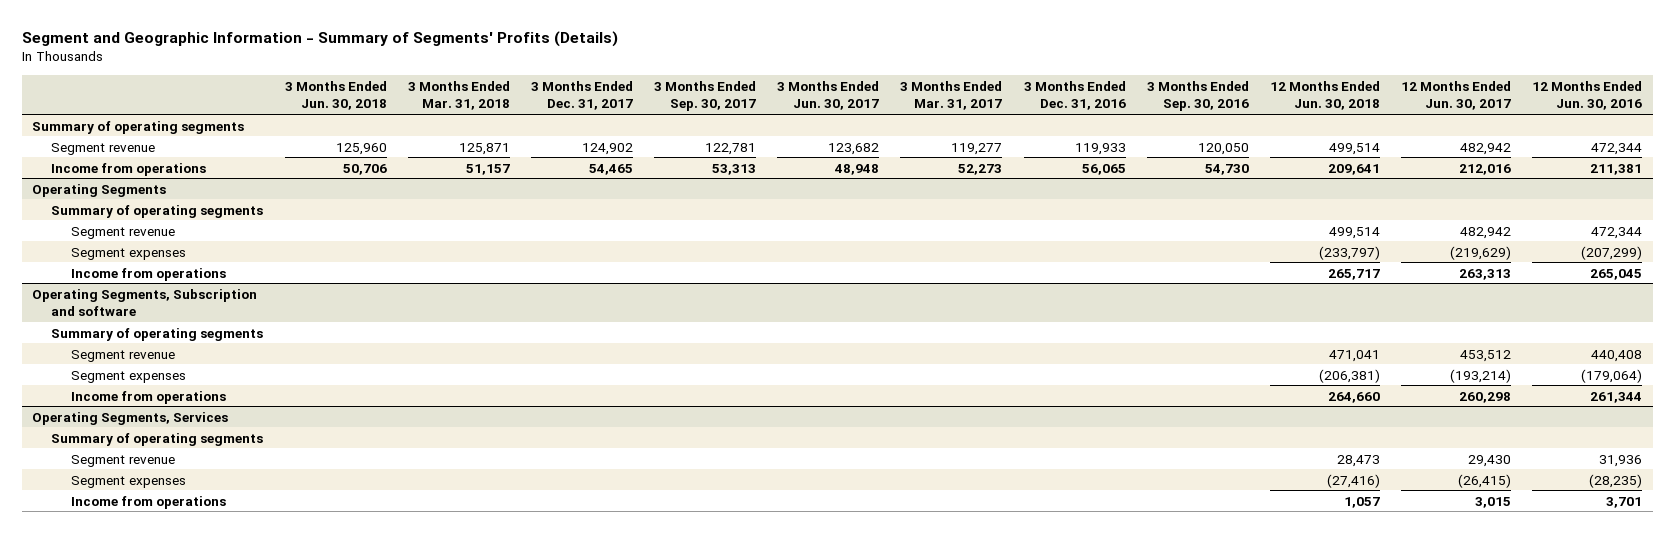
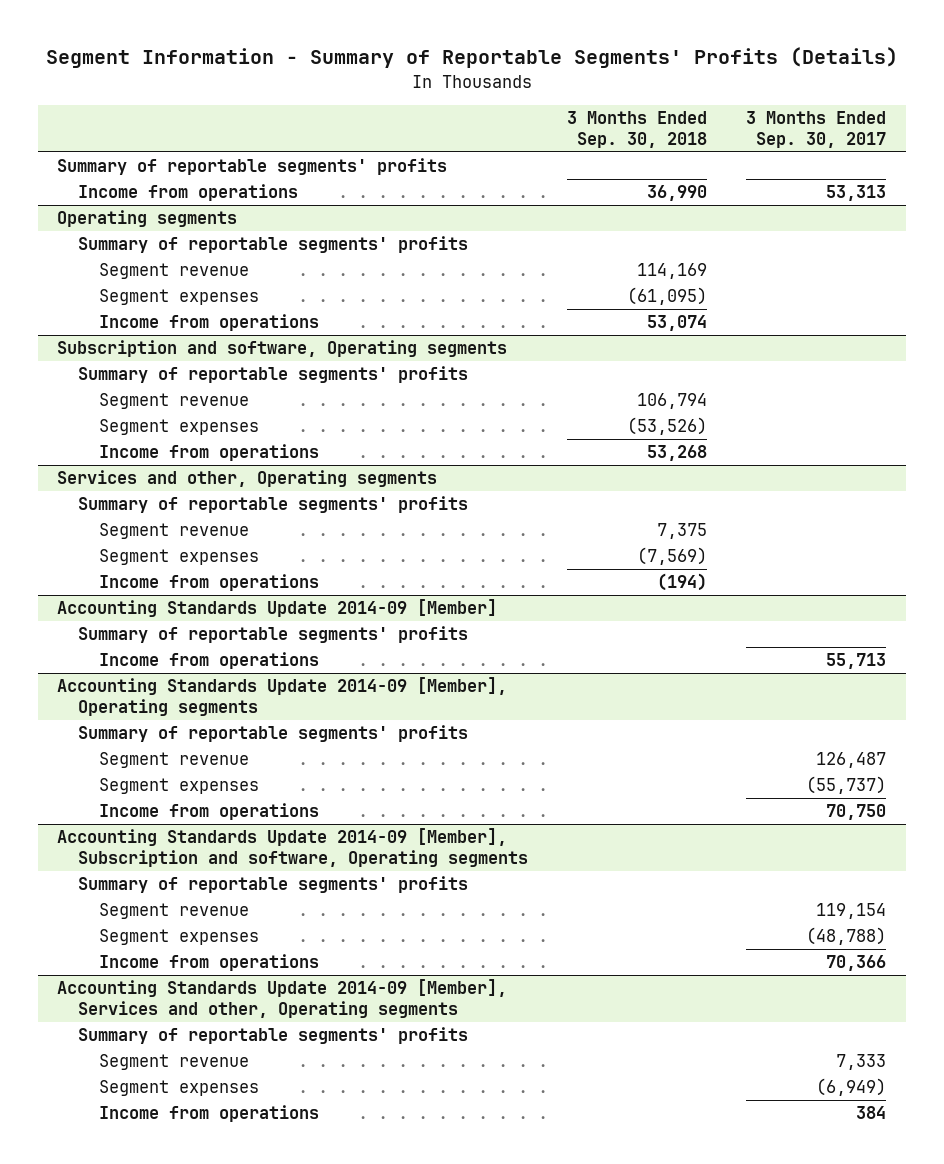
[21,30,618,47] Segment and Geographic Information - Summary of Segments' Profits (Details) -> [45,47,898,69] Segment Information - Summary of Reportable Segments' Profits (Details)
[284,80,387,111] 3 Months Ended Jun. 30, 2018 -> none
[407,80,510,111] 3 Months Ended Mar. 31, 2018 -> none
[530,80,633,111] 3 Months Ended Dec. 31, 2017 -> none
[777,80,880,111] 3 Months Ended Jun. 30, 2017 -> none
[900,80,1003,111] 3 Months Ended Mar. 31, 2017 -> none
[1023,80,1126,111] 3 Months Ended Dec. 31, 2016 -> none
[1146,80,1249,112] 3 Months Ended Sep. 30, 2016 -> none
[1270,80,1381,111] 12 Months Ended Jun. 30, 2018 -> none
[1401,80,1512,111] 12 Months Ended Jun. 30, 2017 -> none
[1532,80,1643,111] 12 Months Ended Jun. 30, 2016 -> none
none -> [567,110,708,148] 3 Months Ended Sep. 30, 2018
[51,142,156,155] Segment revenue -> none
[32,120,245,134] Summary of operating segments -> [57,158,448,176] Summary of reportable segments' profits
[32,183,167,197] Operating Segments -> [57,210,238,228] Operating segments
[51,204,264,218] Summary of operating segments -> [78,236,469,254] Summary of reportable segments' profits
[32,288,258,317] Operating Segments, Subscription and software -> [57,340,508,358] Subscription and software, Operating segments
[51,327,264,341] Summary of operating segments -> [78,366,469,384] Summary of reportable segments' profits
[32,411,229,425] Operating Segments, Services -> [57,470,438,488] Services and other, Operating segments
[51,432,264,446] Summary of operating segments -> [78,496,469,514] Summary of reportable segments' profits
none -> [57,599,498,618] Accounting Standards Update 2014-09 [Member]
none -> [78,626,469,644] Summary of reportable segments' profits
none -> [98,652,319,670] Income from operations
none -> [57,677,508,717] Accounting Standards Update 2014-09 [Member], Operating segments
none -> [78,725,469,743] Summary of reportable segments' profits
none -> [98,752,249,769] Segment revenue
none -> [98,778,259,795] Segment expenses
none -> [98,803,319,821] Income from operations
none -> [57,828,529,868] Accounting Standards Update 2014-09 [Member], Subscription and software, Operating segments
none -> [78,876,469,894] Summary of reportable segments' profits
none -> [98,903,249,920] Segment revenue
none -> [98,929,259,946] Segment expenses
none -> [98,954,319,972] Income from operations
none -> [57,979,508,1019] Accounting Standards Update 2014-09 [Member], Services and other, Operating segments
none -> [78,1027,469,1045] Summary of reportable segments' profits
none -> [98,1054,249,1071] Segment revenue
none -> [98,1080,259,1097] Segment expenses
none -> [98,1105,319,1123] Income from operations

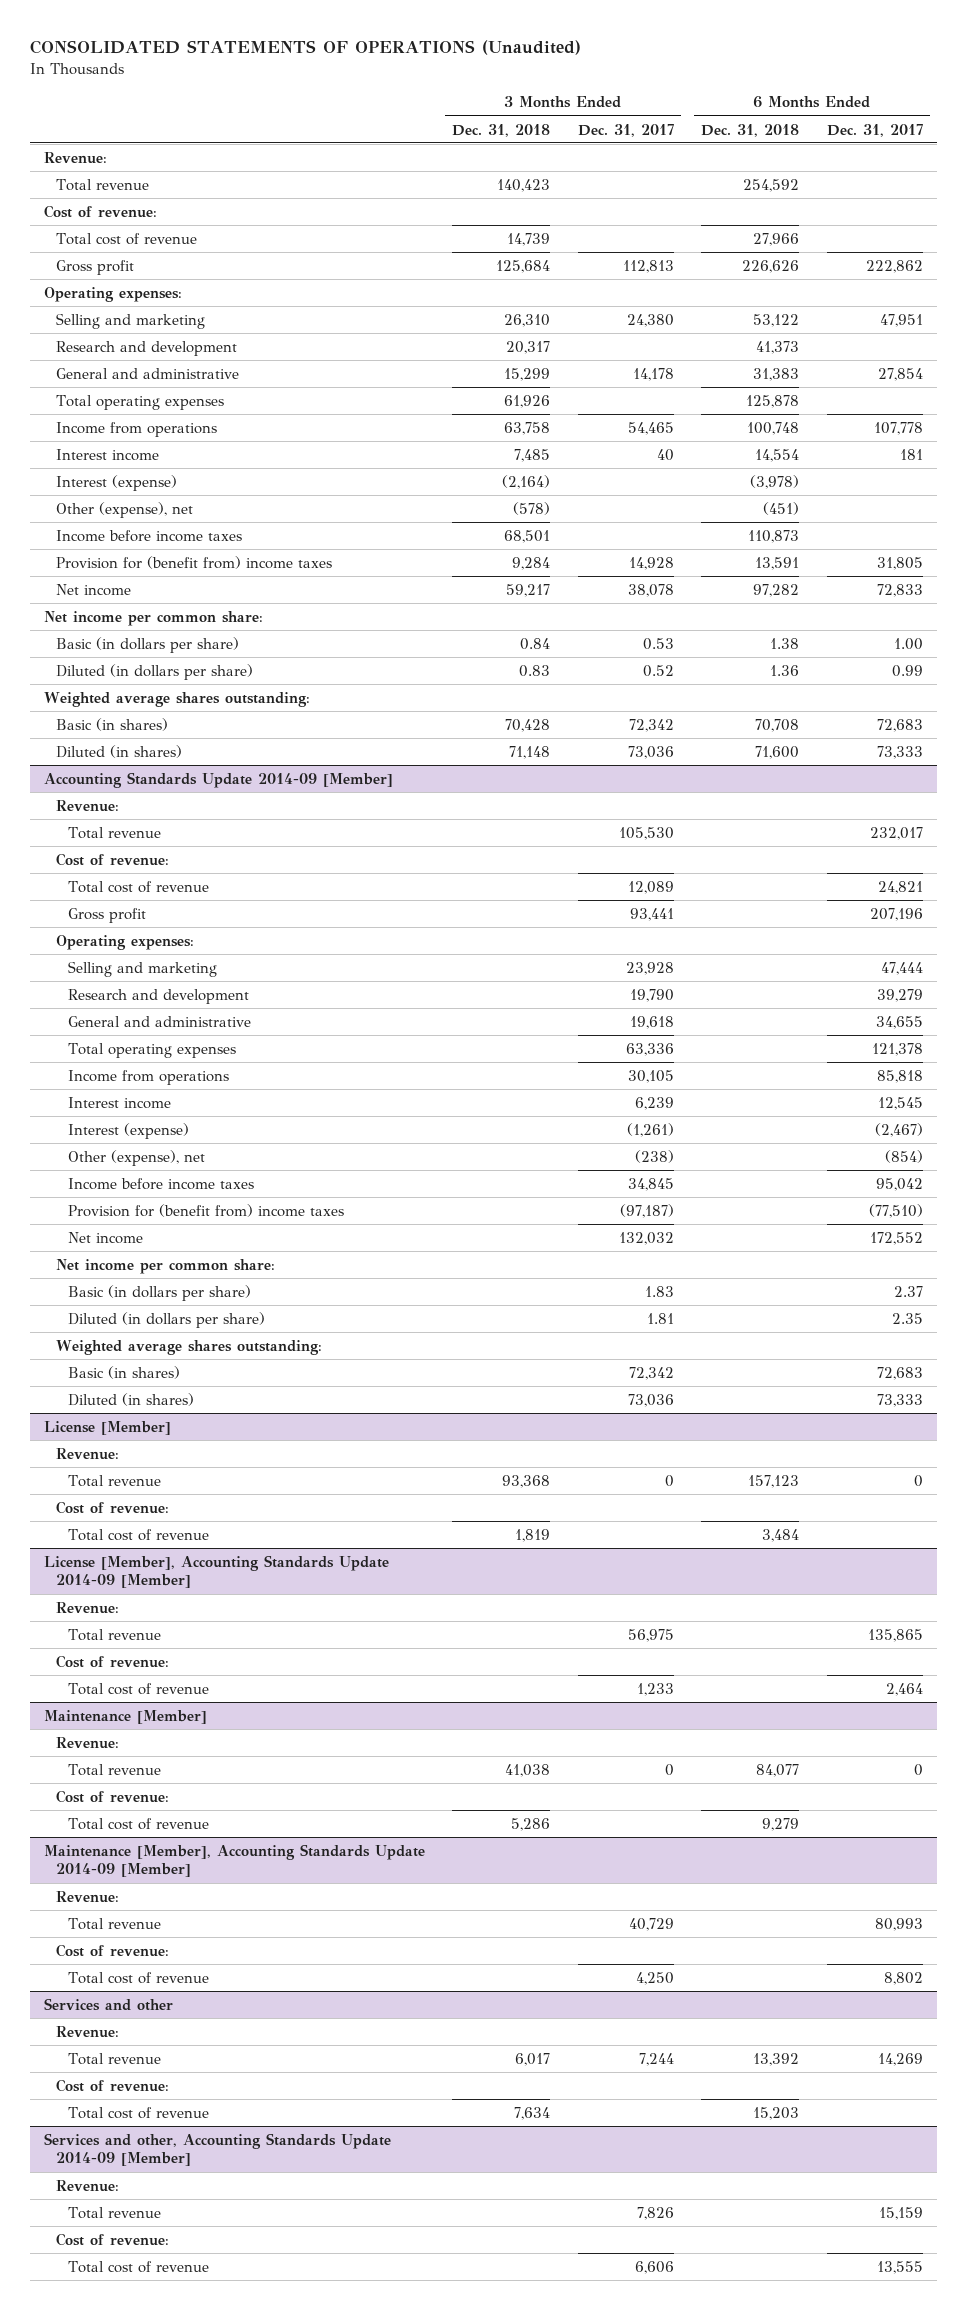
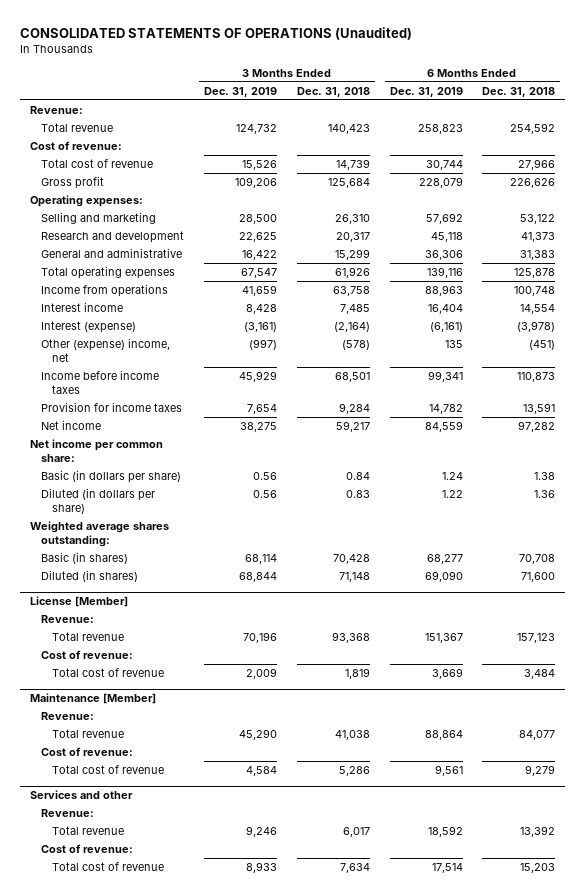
[577,123,674,137] Dec. 31, 2017 -> none
[826,123,923,137] Dec. 31, 2017 -> none
none -> [203,86,277,97] Dec. 31, 2019
none -> [389,86,463,97] Dec. 31, 2019
[55,501,193,518] Other (expense), net -> [40,338,170,363] Other (expense) income, net
[55,555,332,569] Provision for (benefit from) income taxes -> [40,402,182,413] Provision for income taxes
[43,771,393,788] Accounting Standards Update 2014-09 [Member] -> none
[55,799,119,812] Revenue: -> none
[67,826,161,839] Total revenue -> none
[55,852,169,866] Cost of revenue: -> none
[67,880,209,893] Total cost of revenue -> none
[67,907,146,923] Gross profit -> none
[55,934,194,950] Operating expenses: -> none
[67,960,217,977] Selling and marketing -> none
[67,988,249,1004] Research and development -> none
[67,1015,251,1027] General and administrative -> none
[67,1042,236,1058] Total operating expenses -> none
[67,1069,229,1085] Income from operations -> none
[67,1096,171,1109] Interest income -> none
[67,1122,189,1139] Interest (expense) -> none
[67,1149,205,1166] Other (expense), net -> none
[67,1177,254,1190] Income before income taxes -> none
[67,1203,344,1217] Provision for (benefit from) income taxes -> none
[67,1231,143,1244] Net income -> none
[55,1258,275,1274] Net income per common share: -> none
[67,1284,251,1301] Basic (in dollars per share) -> none
[67,1311,265,1328] Diluted (in dollars per share) -> none
[55,1339,322,1355] Weighted average shares outstanding: -> none
[67,1365,180,1379] Basic (in shares) -> none
[67,1392,194,1406] Diluted (in shares) -> none
[43,1554,389,1589] License [Member], Accounting Standards Update 2014-09 [Member] -> none
[55,1601,119,1614] Revenue: -> none
[67,1628,161,1641] Total revenue -> none
[55,1654,169,1668] Cost of revenue: -> none
[67,1682,209,1695] Total cost of revenue -> none
[43,1843,425,1878] Maintenance [Member], Accounting Standards Update 2014-09 [Member] -> none
[55,1890,119,1903] Revenue: -> none
[67,1917,161,1930] Total revenue -> none
[55,1943,169,1957] Cost of revenue: -> none
[67,1971,209,1984] Total cost of revenue -> none
[43,2132,391,2167] Services and other, Accounting Standards Update 2014-09 [Member] -> none
[55,2179,119,2192] Revenue: -> none
[67,2206,161,2219] Total revenue -> none
[55,2232,169,2246] Cost of revenue: -> none
[67,2260,209,2273] Total cost of revenue -> none

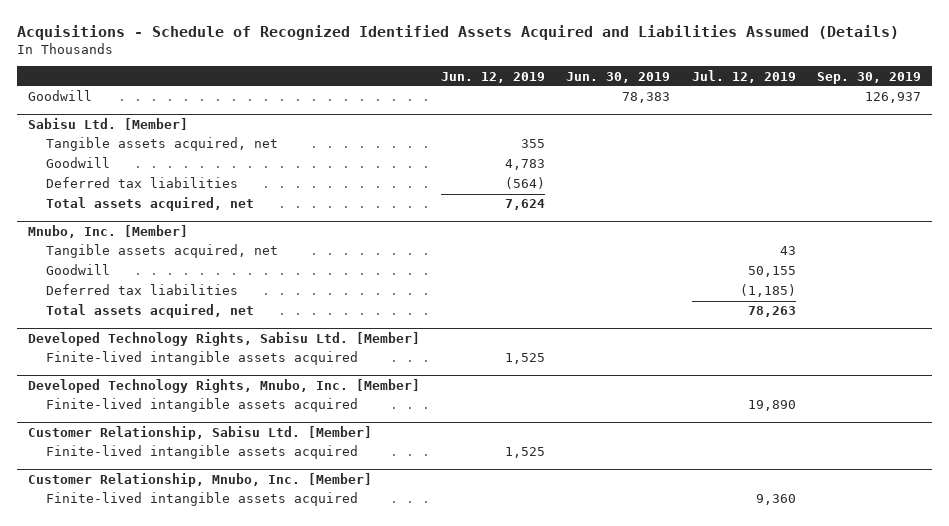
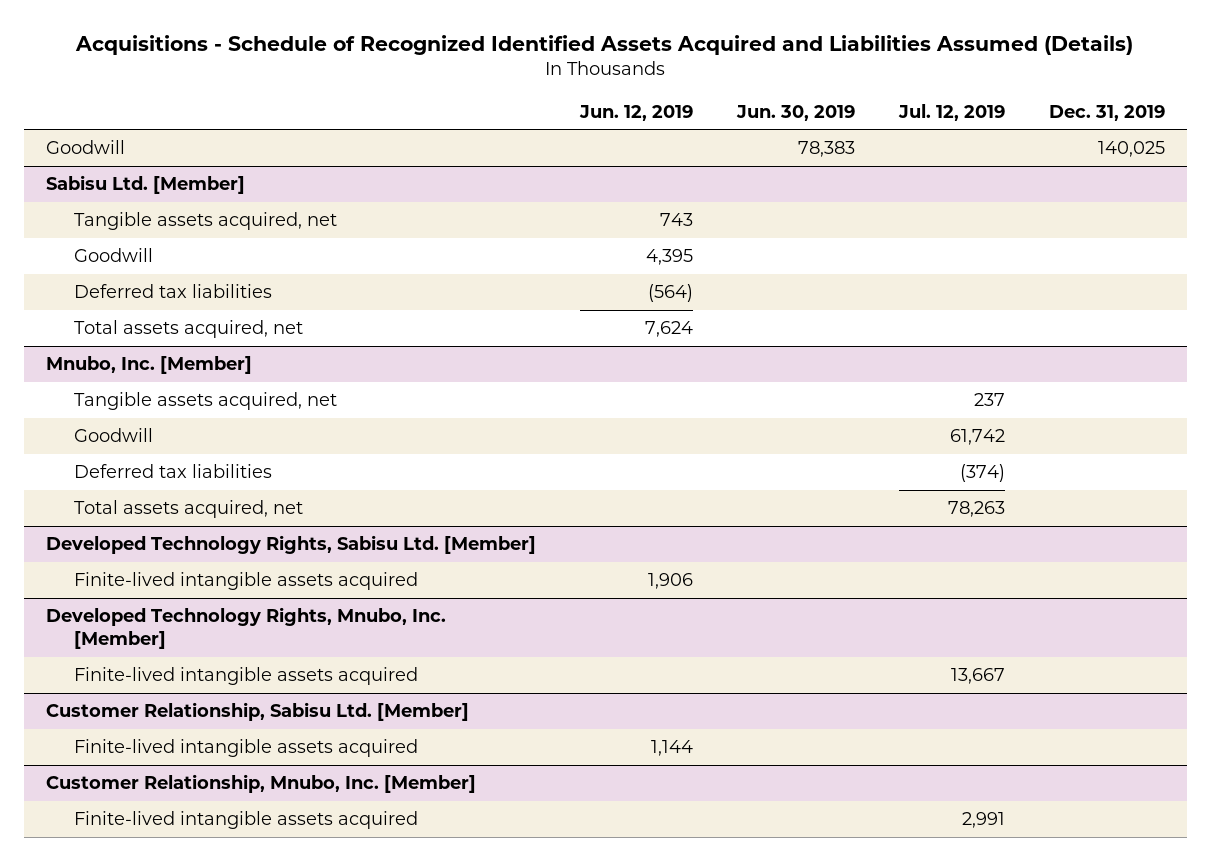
[817,71,922,84] Sep. 30, 2019 -> none
none -> [1048,104,1165,121] Dec. 31, 2019
[520,139,545,149] 355 -> [659,213,693,227] 743
[504,159,545,171] 4,783 -> [645,249,693,266] 4,395
[779,246,796,256] 43 -> [973,393,1005,407] 237
[747,266,796,278] 50,155 -> [949,429,1005,446] 61,742
[739,284,796,298] (1,185) -> [959,464,1005,483] (374)
[504,353,545,365] 1,525 -> [647,573,693,590] 1,906
[747,400,796,412] 19,890 -> [950,668,1005,685] 13,667
[504,447,545,459] 1,525 -> [650,740,693,757] 1,144
[755,494,796,506] 9,360 -> [961,812,1005,829] 2,991

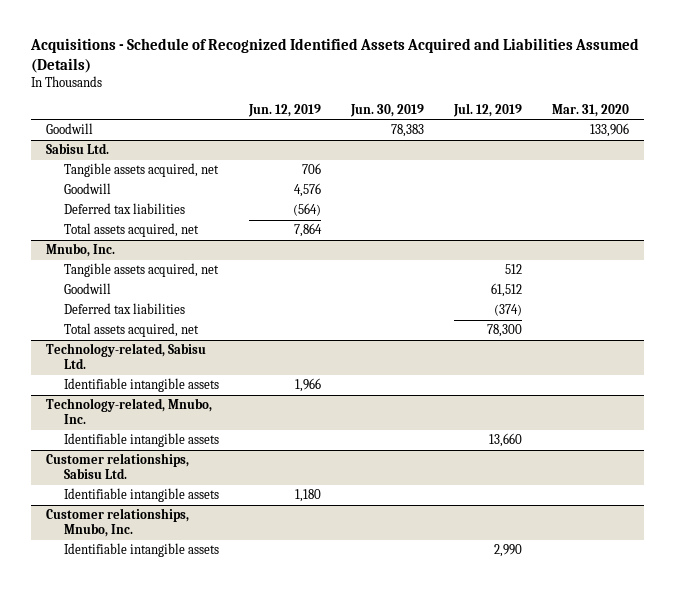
[1048,104,1165,121] Dec. 31, 2019 -> none
none -> [552,103,630,117] Mar. 31, 2020
[45,175,245,195] Sabisu Ltd. [Member] -> [45,143,109,155] Sabisu Ltd.
[659,213,693,227] 743 -> [302,163,322,175] 706
[645,249,693,266] 4,395 -> [294,183,322,198] 4,576
[644,321,693,338] 7,624 -> [294,223,323,238] 7,864
[45,356,252,375] Mnubo, Inc. [Member] -> [45,243,115,258] Mnubo, Inc.
[973,393,1005,407] 237 -> [505,264,523,275] 512
[949,429,1005,446] 61,742 -> [491,283,523,298] 61,512
[947,501,1005,518] 78,263 -> [487,324,523,338] 78,300
[45,535,536,555] Developed Technology Rights, Sabisu Ltd. [Member] -> [45,343,206,370] Technology-related, Sabisu Ltd.
[73,572,418,591] Finite-lived intangible assets acquired -> [64,378,220,393] Identifiable intangible assets
[647,573,693,590] 1,906 -> [295,378,322,393] 1,966
[45,607,446,649] Developed Technology Rights, Mnubo, Inc. [Member] -> [45,398,212,425] Technology-related, Mnubo, Inc.
[73,667,418,686] Finite-lived intangible assets acquired -> [64,433,220,448] Identifiable intangible assets
[950,668,1005,685] 13,667 -> [489,433,523,448] 13,660
[45,702,469,722] Customer Relationship, Sabisu Ltd. [Member] -> [45,453,189,480] Customer relationships, Sabisu Ltd.
[73,739,418,758] Finite-lived intangible assets acquired -> [64,488,220,503] Identifiable intangible assets
[650,740,693,757] 1,144 -> [295,489,322,503] 1,180
[45,774,476,794] Customer Relationship, Mnubo, Inc. [Member] -> [45,508,189,538] Customer relationships, Mnubo, Inc.
[73,811,418,830] Finite-lived intangible assets acquired -> [64,543,220,558] Identifiable intangible assets
[961,812,1005,829] 2,991 -> [494,544,523,558] 2,990

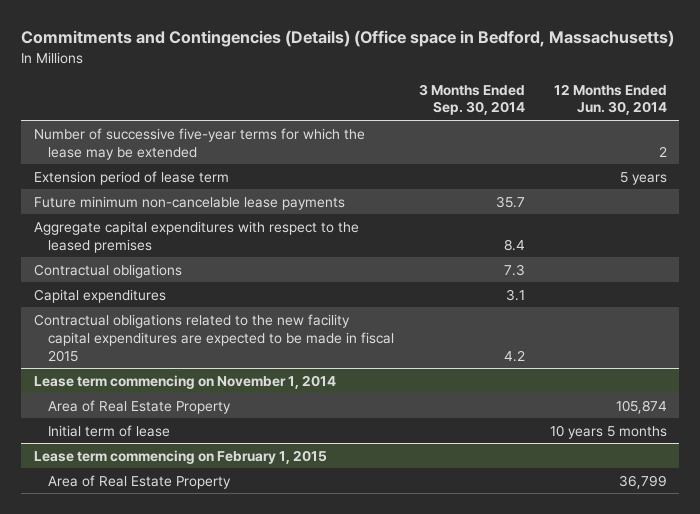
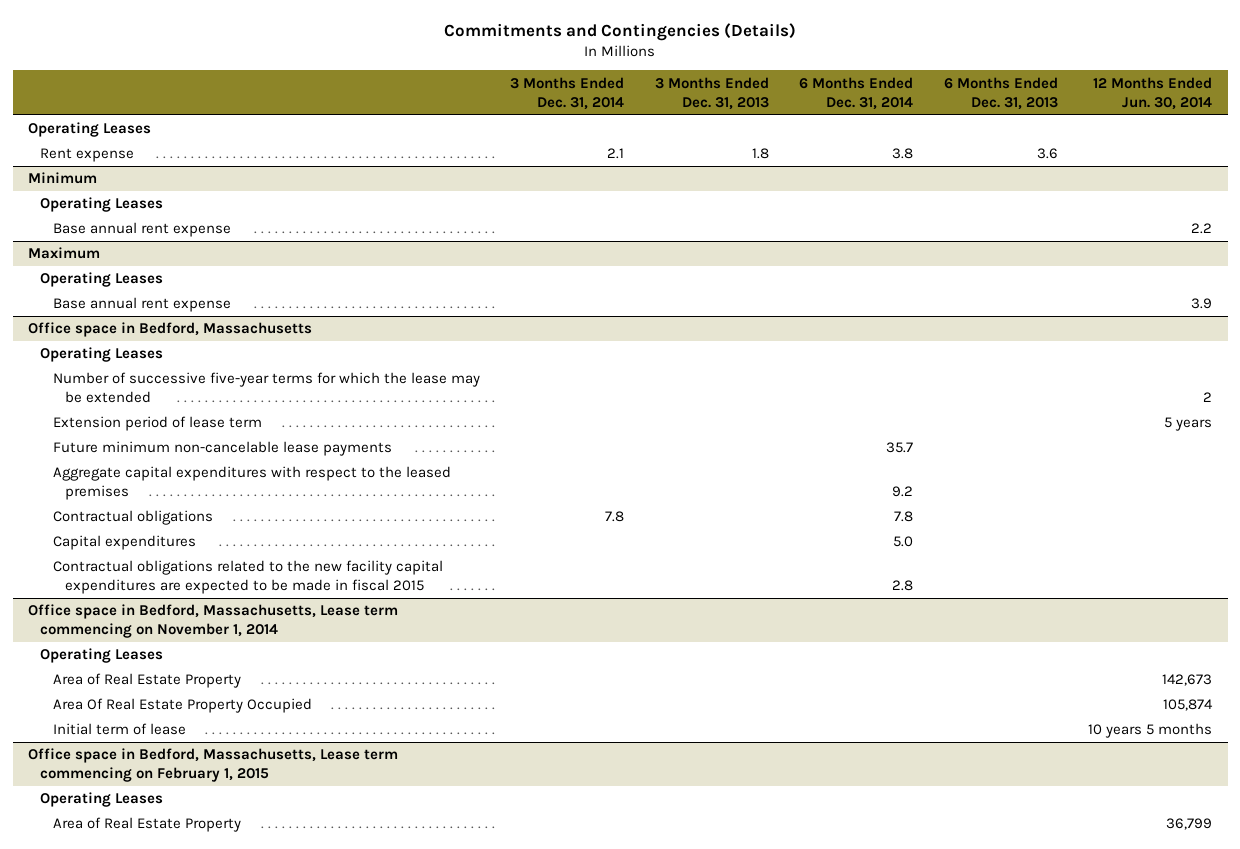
[21,30,675,48] Commitments and Contingencies (Details) (Office space in Bedford, Massachusetts) -> [444,22,797,41] Commitments and Contingencies (Details)
[418,83,525,116] 3 Months Ended Sep. 30, 2014 -> none
none -> [510,76,625,110] 3 Months Ended Dec. 31, 2014
none -> [654,76,769,110] 3 Months Ended Dec. 31, 2013
none -> [799,76,914,110] 6 Months Ended Dec. 31, 2014
none -> [943,76,1058,110] 6 Months Ended Dec. 31, 2013
[33,127,365,160] Number of successive five-year terms for which the lease may be extended -> none
[33,170,229,185] Extension period of lease term -> none
[33,195,345,210] Future minimum non-cancelable lease payments -> none
[33,220,359,253] Aggregate capital expenditures with respect to the leased premises -> none
[33,263,182,278] Contractual obligations -> none
[33,288,166,303] Capital expenditures -> none
[33,313,395,362] Contractual obligations related to the new facility capital expenditures are expected to be made in fiscal 2015 -> none
none -> [28,122,152,138] Operating Leases
none -> [40,148,135,163] Rent expense
none -> [28,172,98,185] Minimum
none -> [40,197,164,213] Operating Leases
none -> [52,222,231,238] Base annual rent expense
none -> [28,247,101,260] Maximum
none -> [40,272,164,288] Operating Leases
none -> [52,297,231,313] Base annual rent expense
none -> [28,322,313,338] Office space in Bedford, Massachusetts
none -> [40,347,164,363] Operating Leases
none -> [52,372,480,404] Number of successive five-year terms for which the lease may be extended
none -> [52,416,262,432] Extension period of lease term
none -> [52,441,392,457] Future minimum non-cancelable lease payments
none -> [52,466,451,501] Aggregate capital expenditures with respect to the leased premises
none -> [52,510,213,526] Contractual obligations
none -> [52,535,196,551] Capital expenditures
none -> [52,560,443,595] Contractual obligations related to the new facility capital expenditures are expected to be made in fiscal 2015
[33,374,336,389] Lease term commencing on November 1, 2014 -> [28,604,399,639] Office space in Bedford, Massachusetts, Lease term commencing on November 1, 2014
none -> [40,648,164,664] Operating Leases
[615,399,667,414] 105,874 -> [1162,674,1213,687] 142,673
none -> [52,698,312,714] Area Of Real Estate Property Occupied
[33,449,327,464] Lease term commencing on February 1, 2015 -> [28,748,399,783] Office space in Bedford, Massachusetts, Lease term commencing on February 1, 2015
none -> [40,792,164,808] Operating Leases

